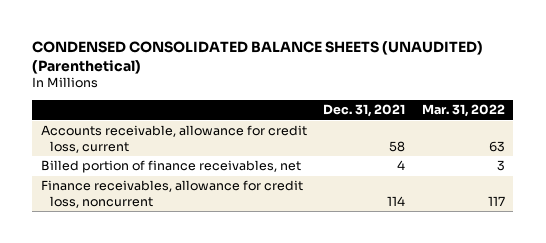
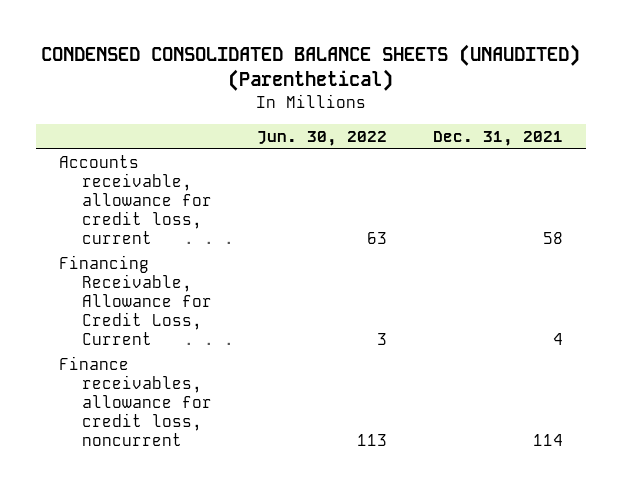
[422,104,506,118] Mar. 31, 2022 -> none
none -> [257,130,388,146] Jun. 30, 2022
[40,160,301,174] Billed portion of finance receivables, net -> [58,255,212,346] Financing Receivable, Allowance for Credit Loss, Current

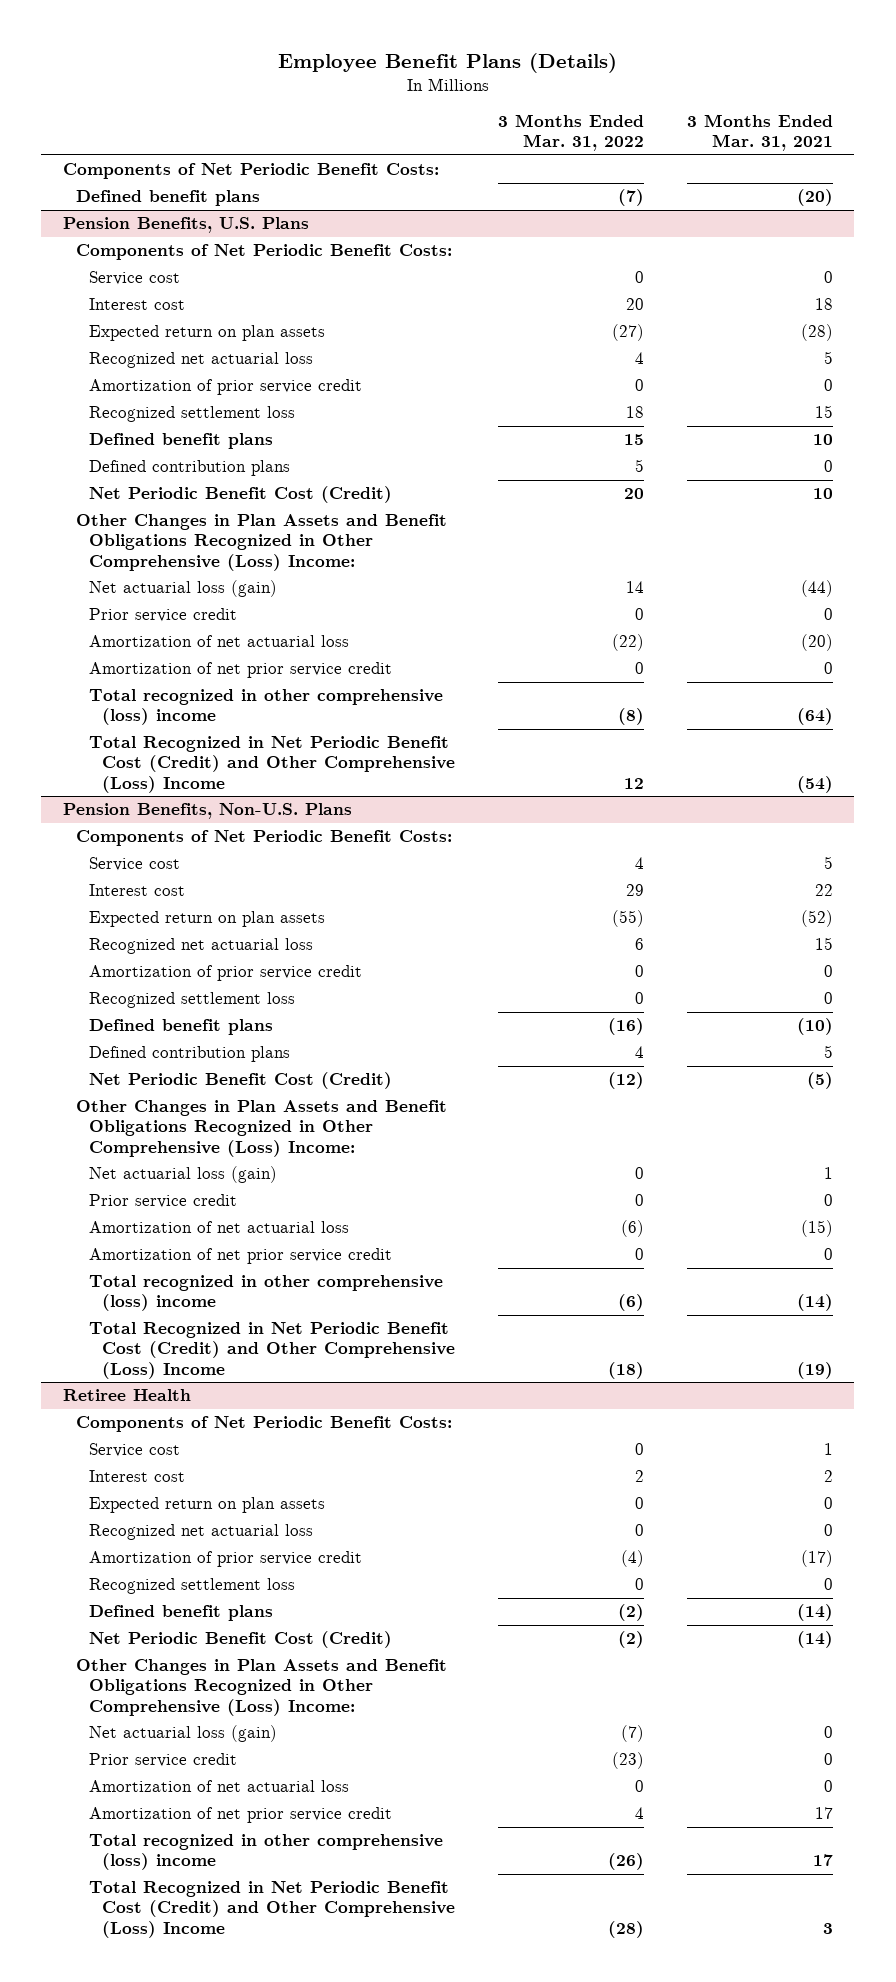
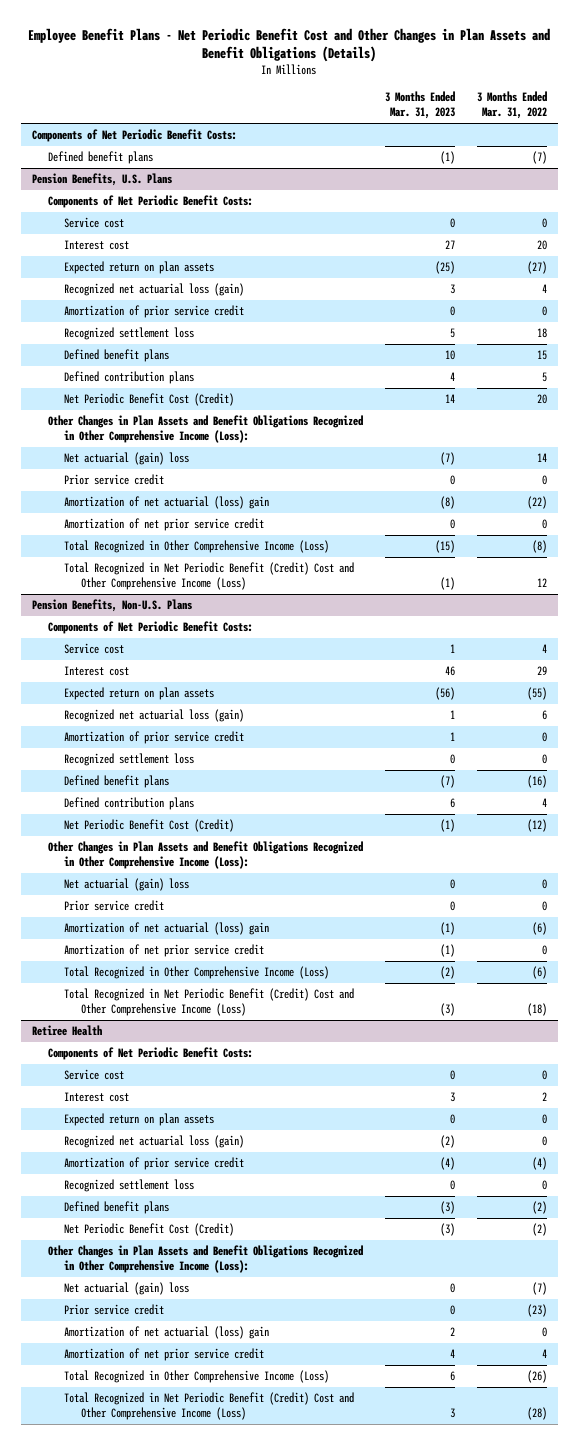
[277,52,617,73] Employee Benefit Plans (Details) -> [28,27,551,63] Employee Benefit Plans - Net Periodic Benefit Cost and Other Changes in Plan Assets and Benefit Obligations (Details)
[686,113,833,152] 3 Months Ended Mar. 31, 2021 -> none
none -> [384,91,455,120] 3 Months Ended Mar. 31, 2023
[88,352,313,369] Recognized net actuarial loss -> [64,283,245,297] Recognized net actuarial loss (gain)
[75,514,447,571] Other Changes in Plan Assets and Benefit Obligations Recognized in Other Comprehensive (Loss) Income: -> [48,415,364,444] Other Changes in Plan Assets and Benefit Obligations Recognized in Other Comprehensive Income (Loss):
[88,580,277,598] Net actuarial loss (gain) -> [64,452,190,466] Net actuarial (gain) loss
[88,635,349,648] Amortization of net actuarial loss -> [64,496,270,510] Amortization of net actuarial (loss) gain
[88,689,443,726] Total recognized in other comprehensive (loss) income -> [64,540,330,554] Total Recognized in Other Comprehensive Income (Loss)
[88,736,455,793] Total Recognized in Net Periodic Benefit Cost (Credit) and Other Comprehensive (Loss) Income -> [64,562,355,591] Total Recognized in Net Periodic Benefit (Credit) Cost and Other Comprehensive Income (Loss)
[88,938,313,955] Recognized net actuarial loss -> [64,709,245,723] Recognized net actuarial loss (gain)
[75,1100,447,1157] Other Changes in Plan Assets and Benefit Obligations Recognized in Other Comprehensive (Loss) Income: -> [48,841,364,870] Other Changes in Plan Assets and Benefit Obligations Recognized in Other Comprehensive Income (Loss):
[88,1166,277,1184] Net actuarial loss (gain) -> [64,878,190,892] Net actuarial (gain) loss
[88,1221,349,1234] Amortization of net actuarial loss -> [64,922,270,936] Amortization of net actuarial (loss) gain
[88,1275,443,1312] Total recognized in other comprehensive (loss) income -> [64,966,330,980] Total Recognized in Other Comprehensive Income (Loss)
[88,1322,455,1379] Total Recognized in Net Periodic Benefit Cost (Credit) and Other Comprehensive (Loss) Income -> [64,988,355,1017] Total Recognized in Net Periodic Benefit (Credit) Cost and Other Comprehensive Income (Loss)
[88,1524,313,1541] Recognized net actuarial loss -> [64,1135,245,1149] Recognized net actuarial loss (gain)
[75,1659,447,1716] Other Changes in Plan Assets and Benefit Obligations Recognized in Other Comprehensive (Loss) Income: -> [48,1245,364,1274] Other Changes in Plan Assets and Benefit Obligations Recognized in Other Comprehensive Income (Loss):
[88,1725,277,1743] Net actuarial loss (gain) -> [64,1282,190,1296] Net actuarial (gain) loss
[88,1780,349,1793] Amortization of net actuarial loss -> [64,1326,270,1340] Amortization of net actuarial (loss) gain
[88,1834,443,1871] Total recognized in other comprehensive (loss) income -> [64,1370,330,1384] Total Recognized in Other Comprehensive Income (Loss)
[88,1881,455,1938] Total Recognized in Net Periodic Benefit Cost (Credit) and Other Comprehensive (Loss) Income -> [64,1392,355,1421] Total Recognized in Net Periodic Benefit (Credit) Cost and Other Comprehensive Income (Loss)

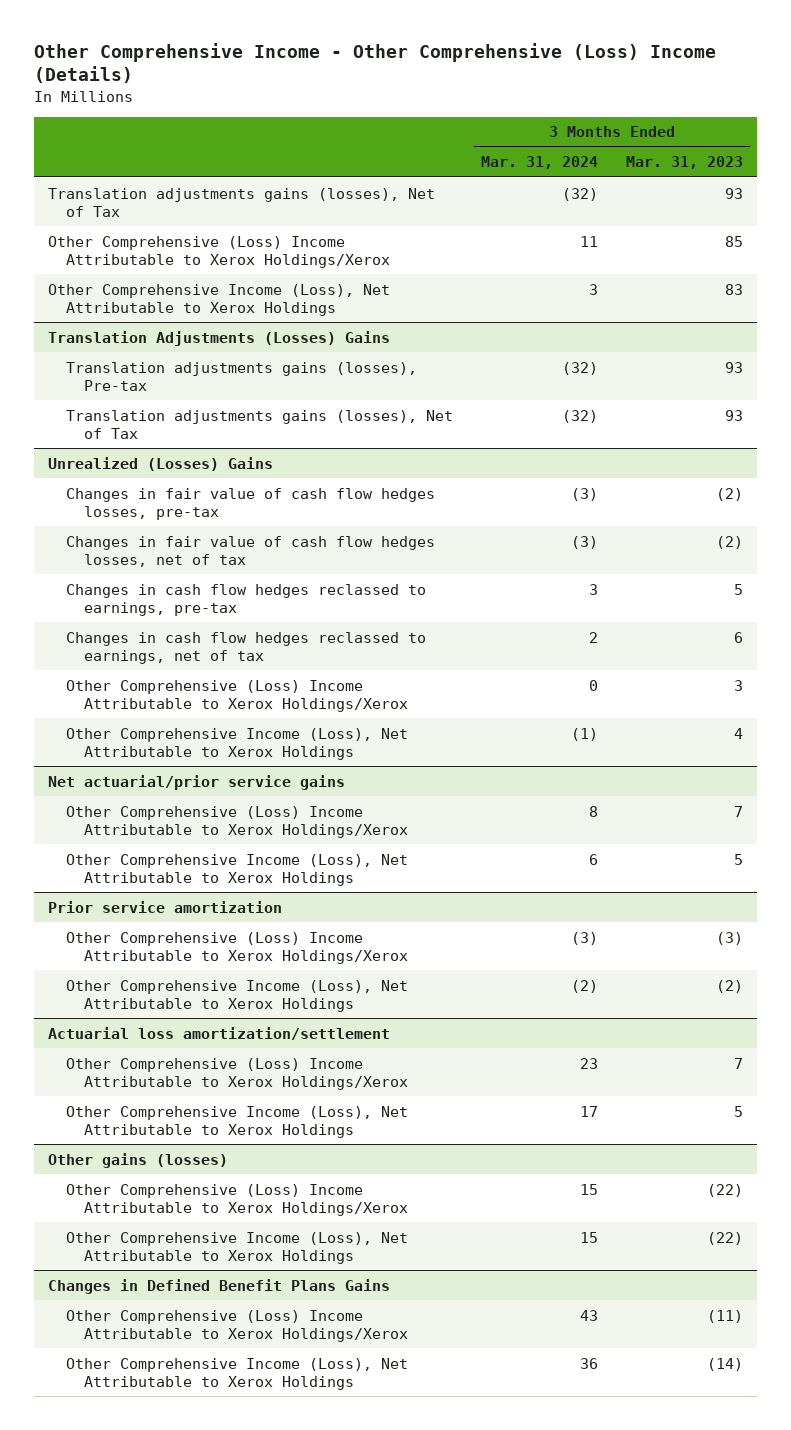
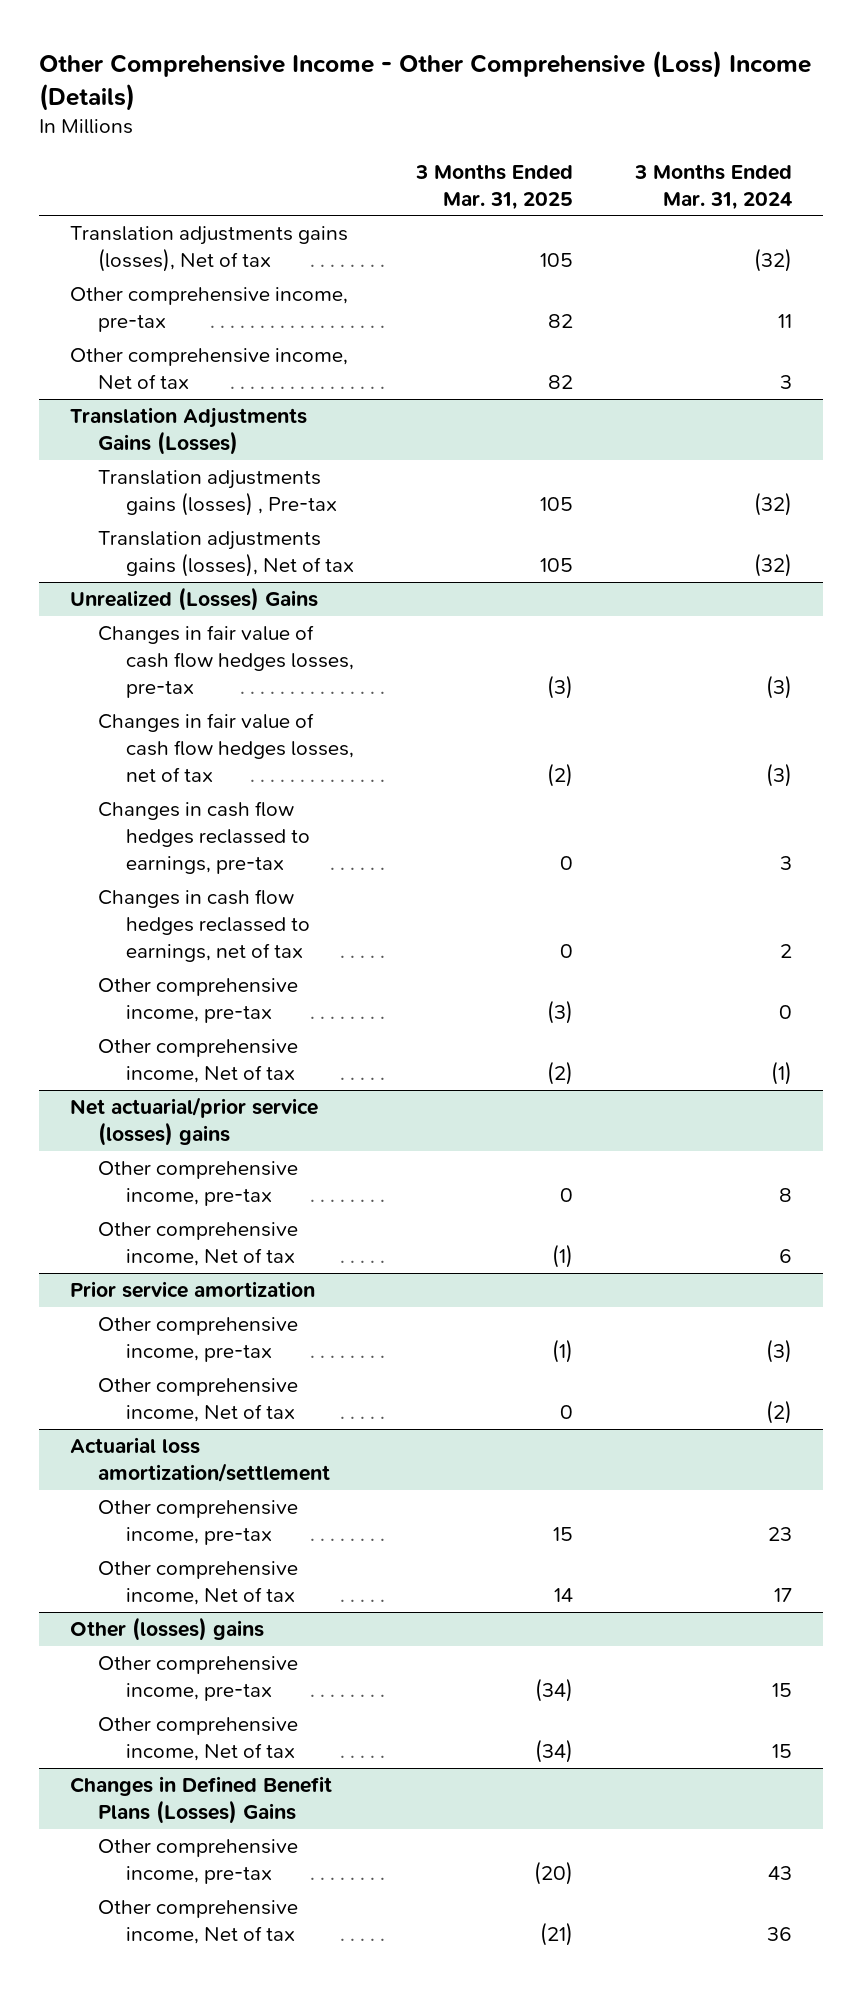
[625,156,743,170] Mar. 31, 2023 -> none
none -> [415,163,574,210] 3 Months Ended Mar. 31, 2025
[48,187,436,217] Translation adjustments gains (losses), Net of Tax -> [70,226,349,273] Translation adjustments gains (losses), Net of tax
[48,235,391,268] Other Comprehensive (Loss) Income Attributable to Xerox Holdings/Xerox -> [70,287,349,333] Other comprehensive income, pre-tax
[48,283,391,316] Other Comprehensive Income (Loss), Net Attributable to Xerox Holdings -> [70,348,349,390] Other comprehensive income, Net of tax
[48,330,391,346] Translation Adjustments (Losses) Gains -> [70,407,308,456] Translation Adjustments Gains (Losses)
[66,361,418,391] Translation adjustments gains (losses), Pre-tax -> [97,470,337,517] Translation adjustments gains (losses) , Pre-tax
[66,409,454,439] Translation adjustments gains (losses), Net of Tax -> [97,531,354,578] Translation adjustments gains (losses), Net of tax
[66,679,408,712] Other Comprehensive (Loss) Income Attributable to Xerox Holdings/Xerox -> [97,978,298,1024] Other comprehensive income, pre-tax
[66,727,409,760] Other Comprehensive Income (Loss), Net Attributable to Xerox Holdings -> [97,1039,298,1084] Other comprehensive income, Net of tax
[48,774,346,790] Net actuarial/prior service gains -> [70,1097,319,1147] Net actuarial/prior service (losses) gains
[66,805,408,838] Other Comprehensive (Loss) Income Attributable to Xerox Holdings/Xerox -> [97,1161,298,1207] Other comprehensive income, pre-tax
[66,853,409,886] Other Comprehensive Income (Loss), Net Attributable to Xerox Holdings -> [97,1222,298,1267] Other comprehensive income, Net of tax
[66,931,408,964] Other Comprehensive (Loss) Income Attributable to Xerox Holdings/Xerox -> [97,1317,298,1363] Other comprehensive income, pre-tax
[66,979,409,1012] Other Comprehensive Income (Loss), Net Attributable to Xerox Holdings -> [97,1378,298,1423] Other comprehensive income, Net of tax
[66,1057,408,1090] Other Comprehensive (Loss) Income Attributable to Xerox Holdings/Xerox -> [97,1500,298,1546] Other comprehensive income, pre-tax
[66,1105,409,1138] Other Comprehensive Income (Loss), Net Attributable to Xerox Holdings -> [97,1561,298,1606] Other comprehensive income, Net of tax
[48,1152,229,1168] Other gains (losses) -> [70,1617,265,1642] Other (losses) gains
[66,1183,408,1216] Other Comprehensive (Loss) Income Attributable to Xerox Holdings/Xerox -> [97,1656,298,1702] Other comprehensive income, pre-tax
[66,1231,409,1264] Other Comprehensive Income (Loss), Net Attributable to Xerox Holdings -> [97,1717,298,1762] Other comprehensive income, Net of tax
[48,1278,391,1294] Changes in Defined Benefit Plans Gains -> [70,1776,333,1825] Changes in Defined Benefit Plans (Losses) Gains
[66,1309,408,1342] Other Comprehensive (Loss) Income Attributable to Xerox Holdings/Xerox -> [97,1839,298,1885] Other comprehensive income, pre-tax
[66,1357,409,1390] Other Comprehensive Income (Loss), Net Attributable to Xerox Holdings -> [97,1900,298,1945] Other comprehensive income, Net of tax

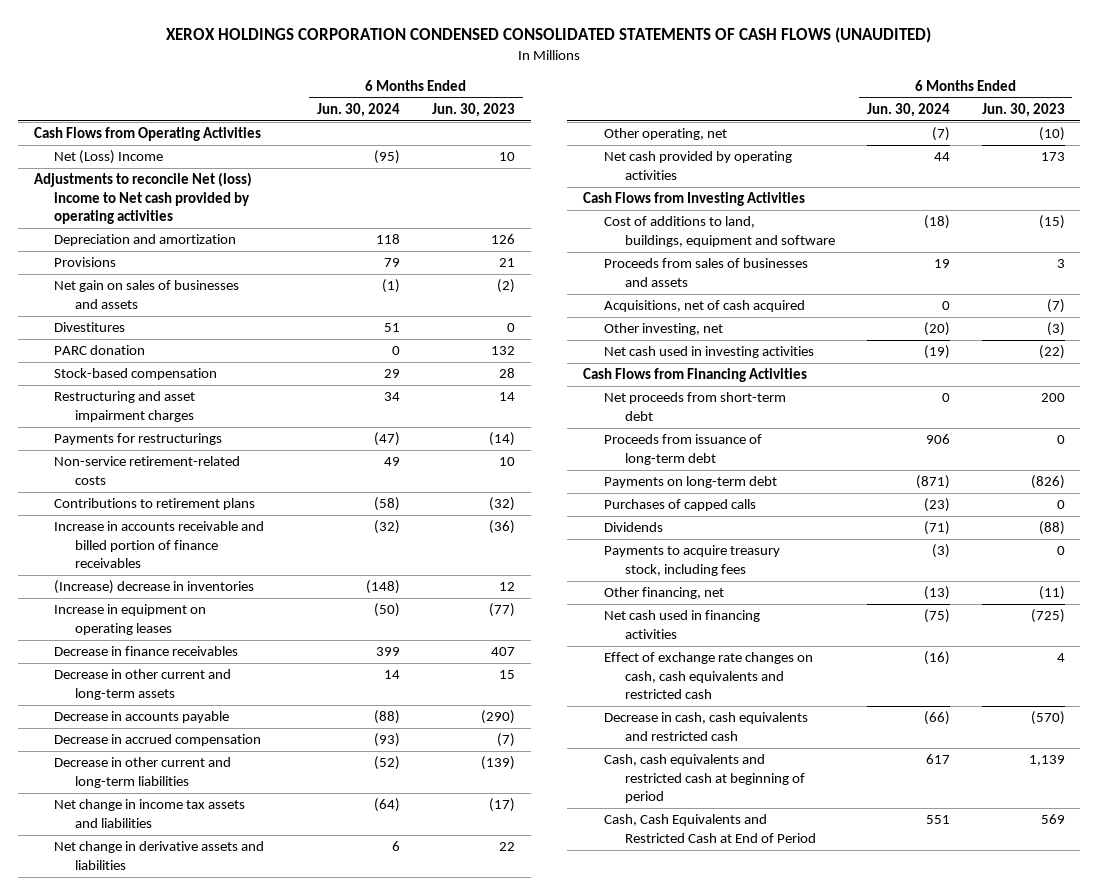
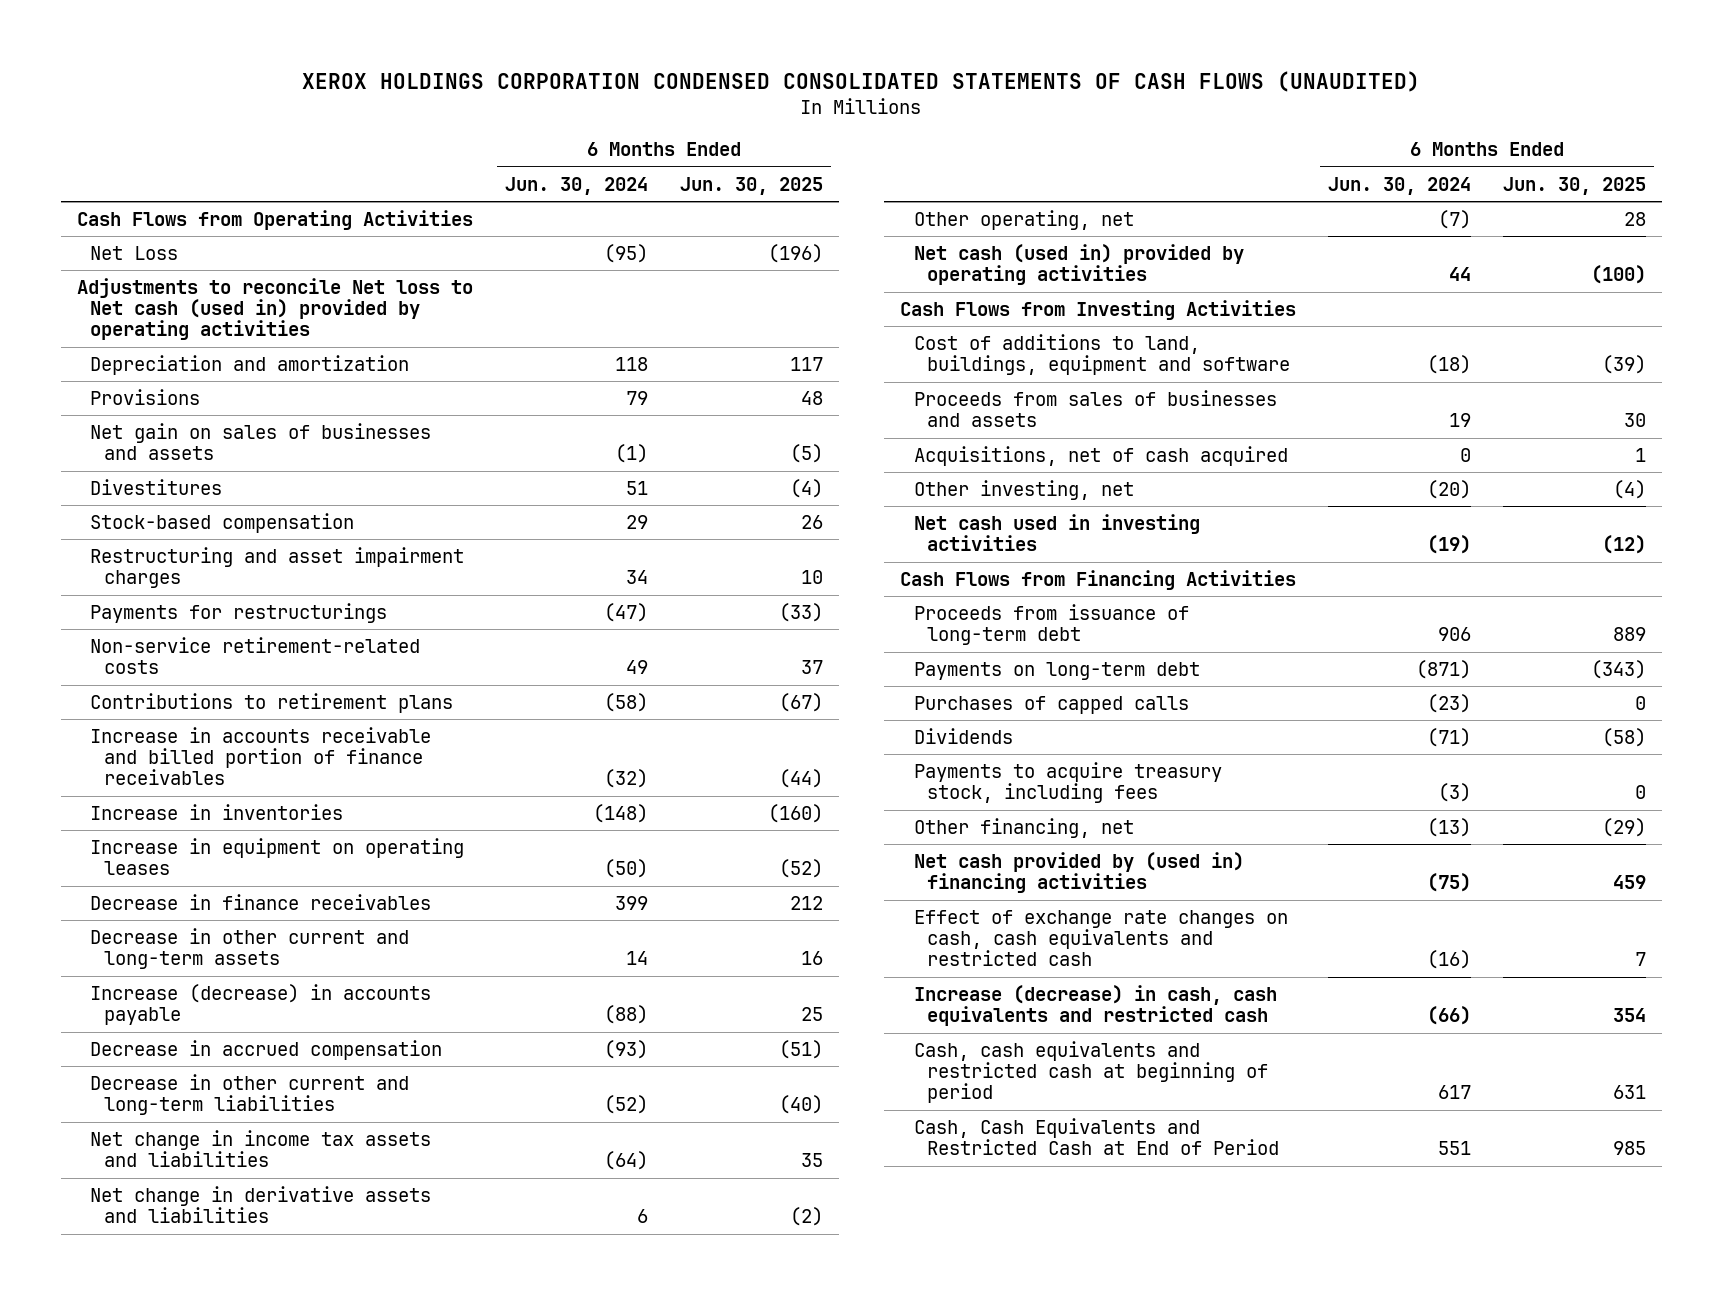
[431,102,515,117] Jun. 30, 2023 -> none
none -> [679,176,823,195] Jun. 30, 2025
[54,150,164,165] Net (Loss) Income -> [90,245,179,260] Net Loss
[33,172,252,225] Adjustments to reconcile Net (loss) income to Net cash provided by operating activities -> [76,277,473,341] Adjustments to reconcile Net loss to Net cash (used in) provided by operating activities
[54,345,146,356] PARC donation -> none
[54,580,255,595] (Increase) decrease in inventories -> [90,803,344,820] Increase in inventories
[54,711,230,724] Decrease in accounts payable -> [90,983,432,1026] Increase (decrease) in accounts payable
[604,151,793,180] Net cash provided by operating activities -> [913,243,1244,286] Net cash (used in) provided by operating activities
[604,392,787,421] Net proceeds from short-term debt -> none
[604,610,761,639] Net cash used in financing activities -> [913,851,1244,894] Net cash provided by (used in) financing activities
[604,712,809,741] Decrease in cash, cash equivalents and restricted cash -> [913,984,1277,1027] Increase (decrease) in cash, cash equivalents and restricted cash

